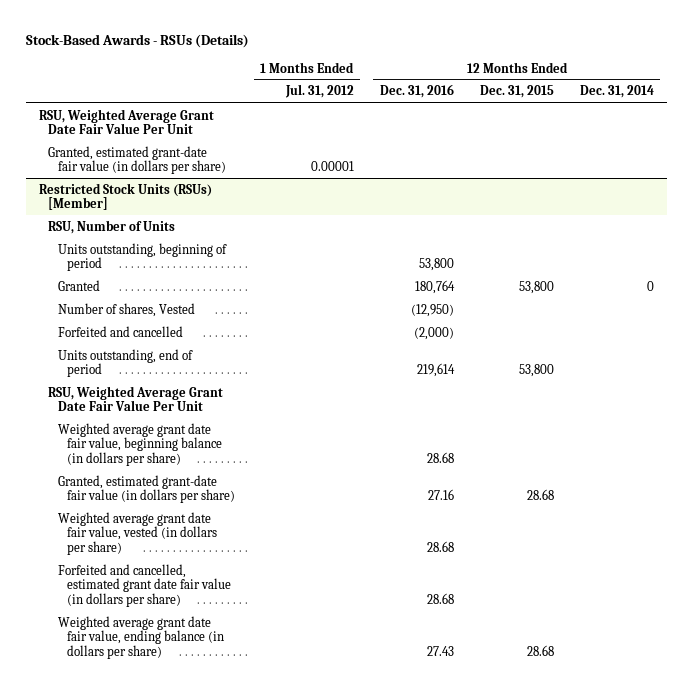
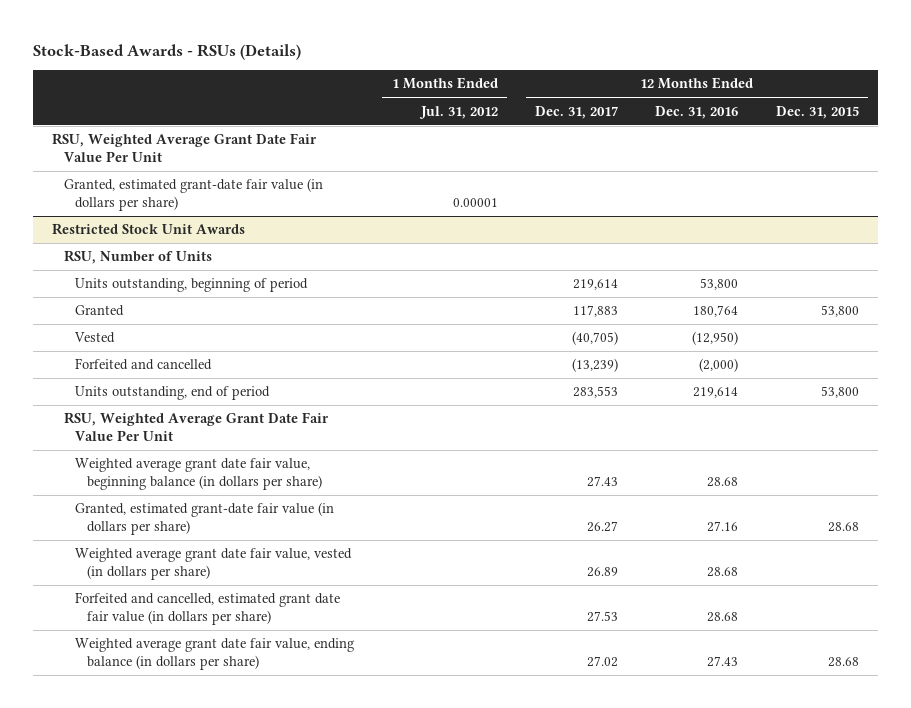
[579,85,654,99] Dec. 31, 2014 -> none
none -> [534,105,618,119] Dec. 31, 2017
[38,182,212,211] Restricted Stock Units (RSUs) [Member] -> [52,223,246,236] Restricted Stock Unit Awards
[57,302,195,317] Number of shares, Vested -> [74,332,116,344] Vested

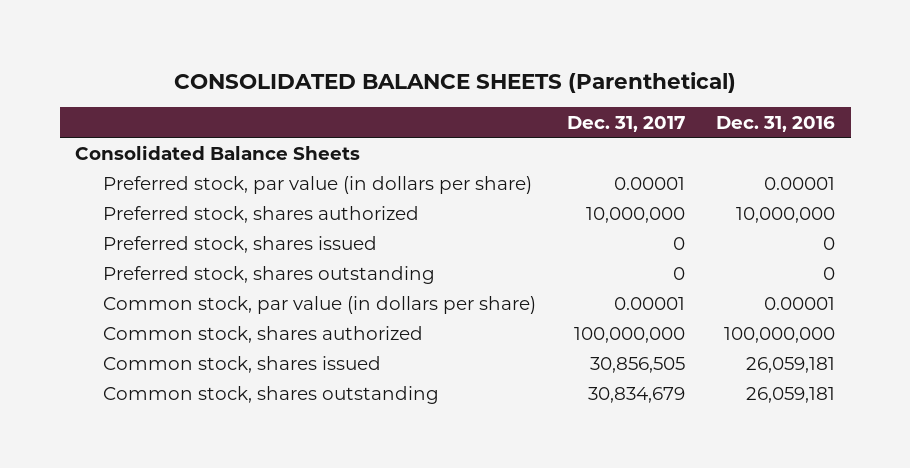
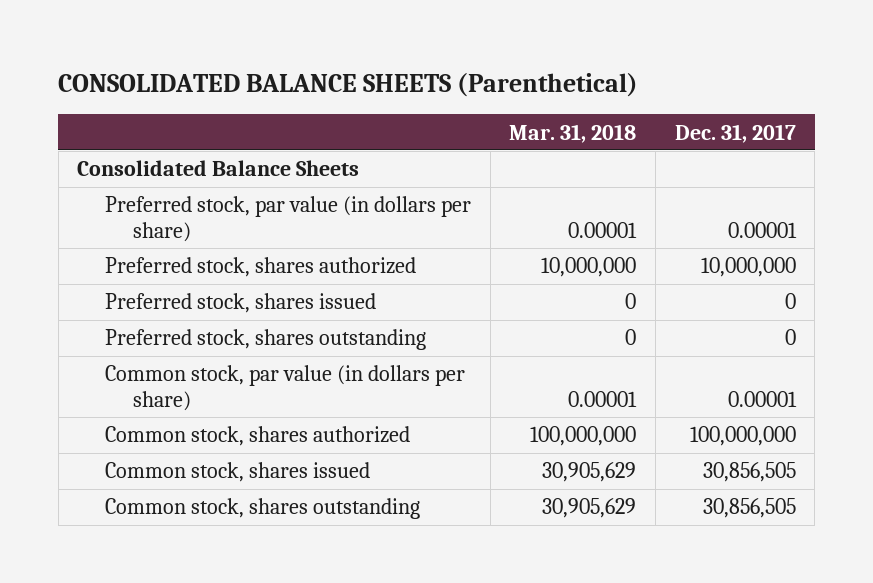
[716,115,836,132] Dec. 31, 2016 -> none
none -> [509,123,637,143] Mar. 31, 2018
[588,386,686,403] 30,834,679 -> [702,498,796,519] 30,856,505

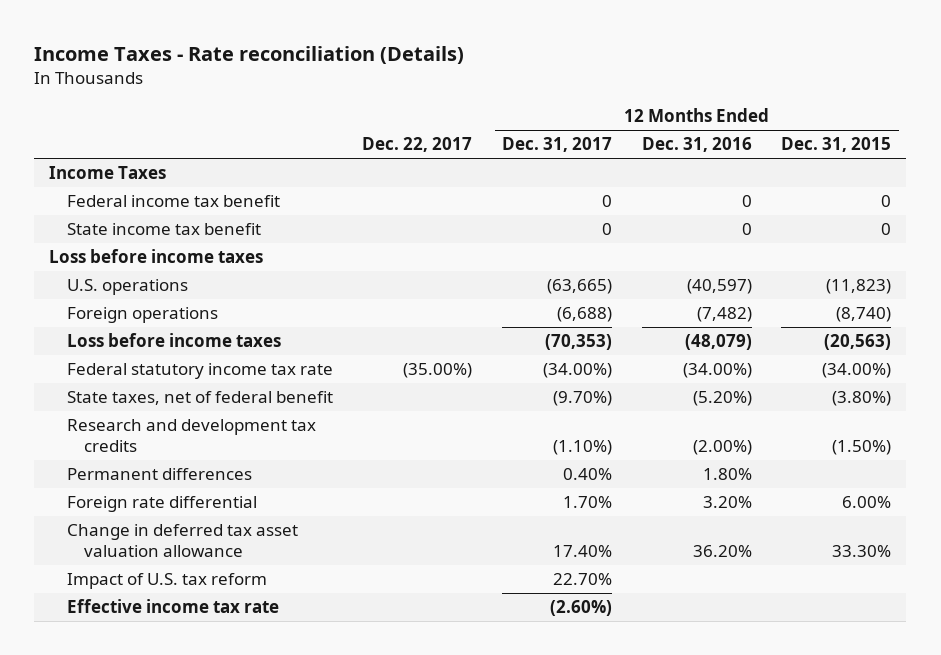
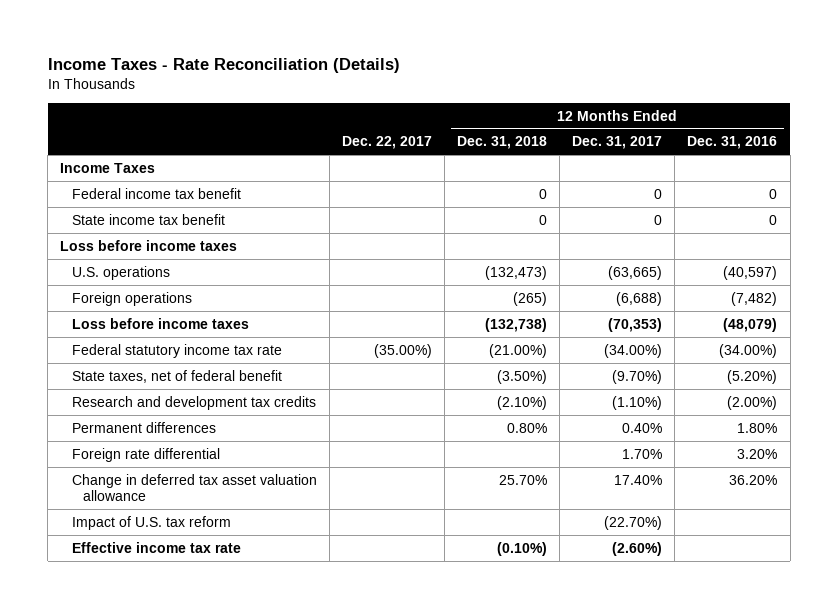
[34,46,465,65] Income Taxes - Rate reconciliation (Details) -> [47,57,400,73] Income Taxes - Rate Reconciliation (Details)
[781,137,892,153] Dec. 31, 2015 -> none
none -> [457,136,548,150] Dec. 31, 2018
[552,573,612,586] 22.70% -> [604,515,663,530] (22.70%)

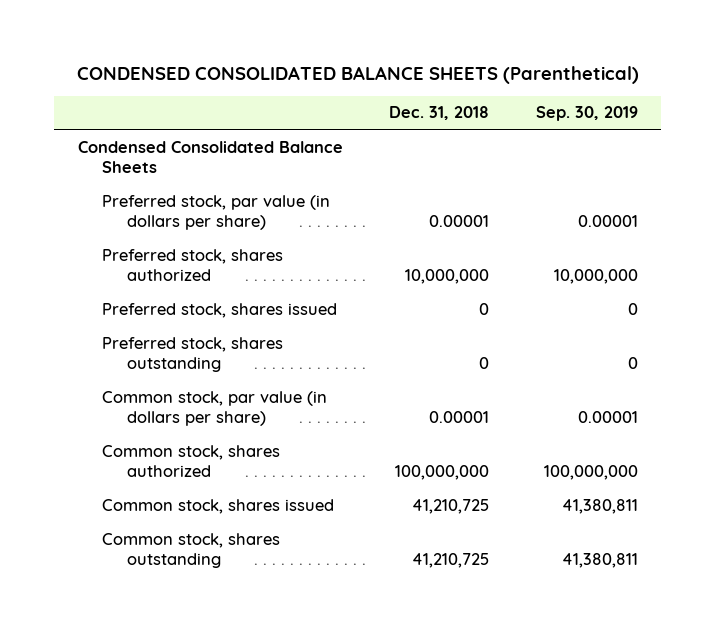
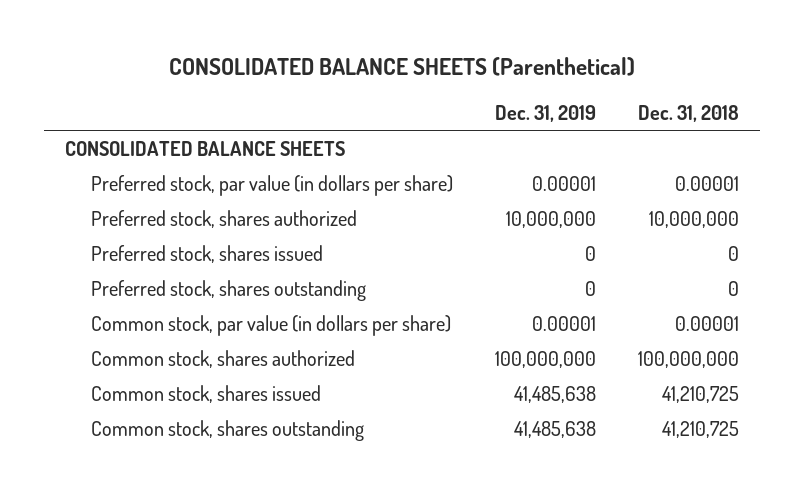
[76,65,639,84] CONDENSED CONSOLIDATED BALANCE SHEETS (Parenthetical) -> [168,56,635,76] CONSOLIDATED BALANCE SHEETS (Parenthetical)
[535,106,638,122] Sep. 30, 2019 -> none
none -> [495,104,597,122] Dec. 31, 2019
[77,140,343,174] Condensed Consolidated Balance Sheets -> [64,141,345,157] CONSOLIDATED BALANCE SHEETS

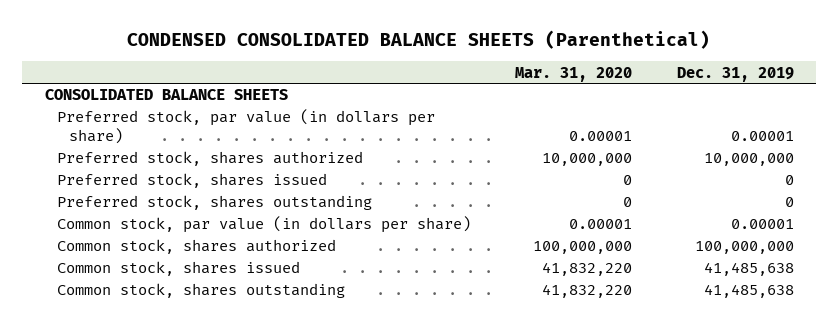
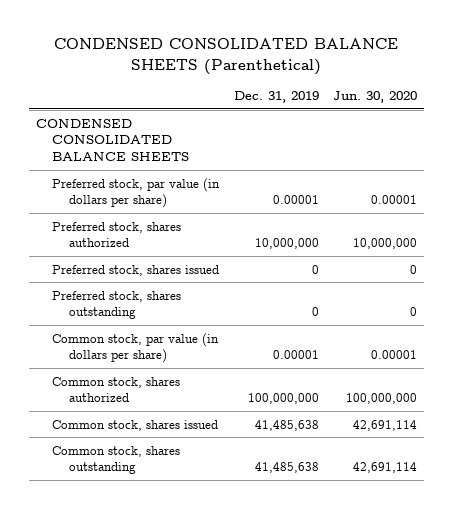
[515,66,633,82] Mar. 31, 2020 -> none
none -> [332,91,417,104] Jun. 30, 2020
[44,89,288,101] CONSOLIDATED BALANCE SHEETS -> [35,118,190,162] CONDENSED CONSOLIDATED BALANCE SHEETS

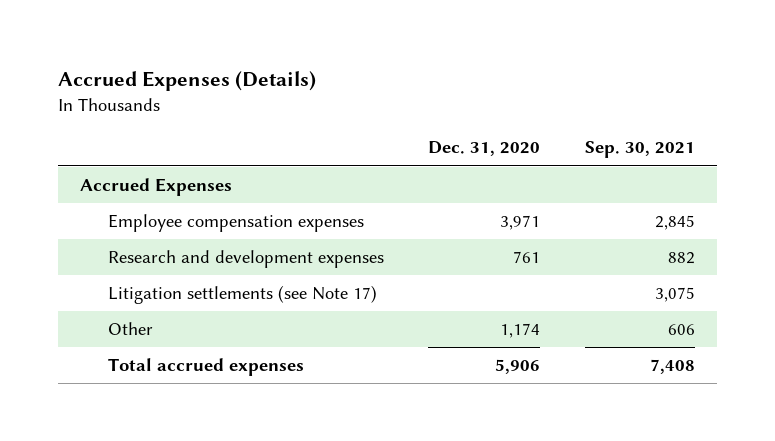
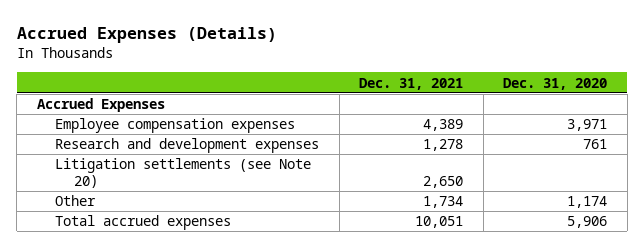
[584,141,695,159] Sep. 30, 2021 -> none
none -> [359,77,464,90] Dec. 31, 2021
[108,285,378,305] Litigation settlements (see Note 17) -> [55,158,312,188] Litigation settlements (see Note 20)

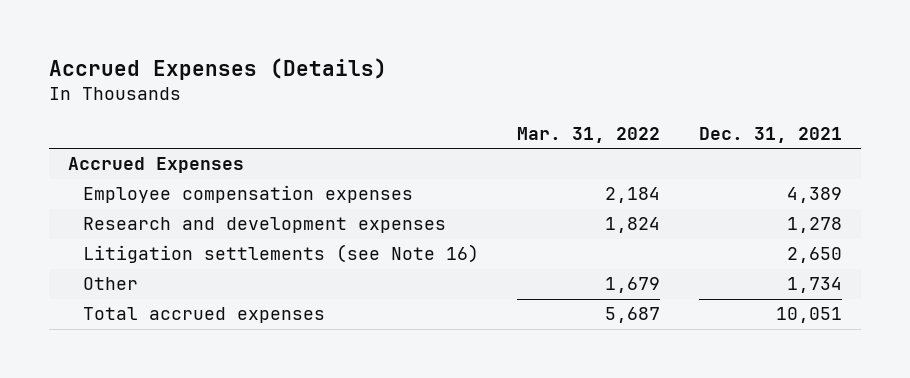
[503,77,608,90] Dec. 31, 2020 -> none
none -> [517,126,661,143] Mar. 31, 2022
[55,158,312,188] Litigation settlements (see Note 20) -> [82,244,479,264] Litigation settlements (see Note 16)

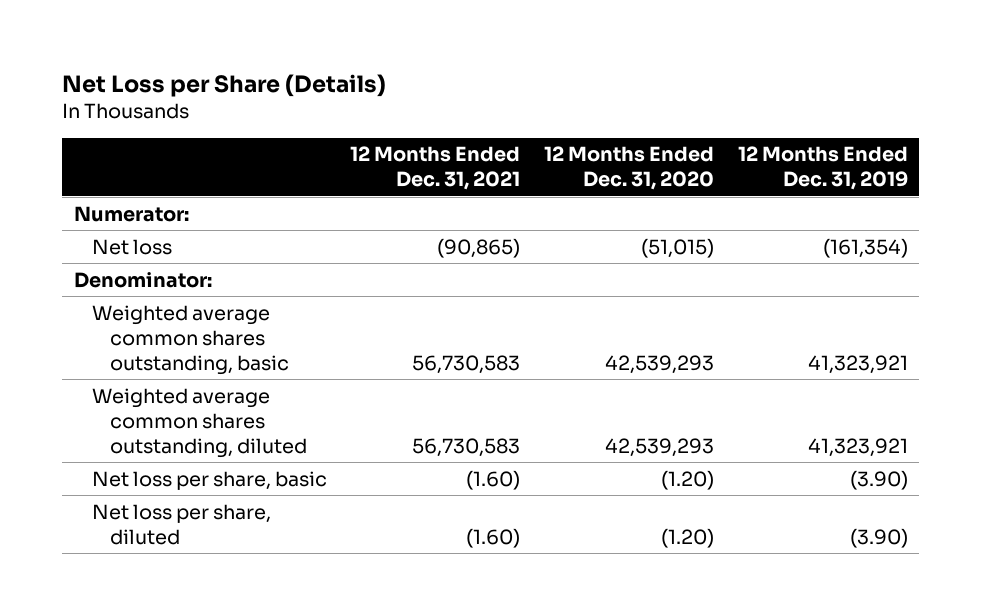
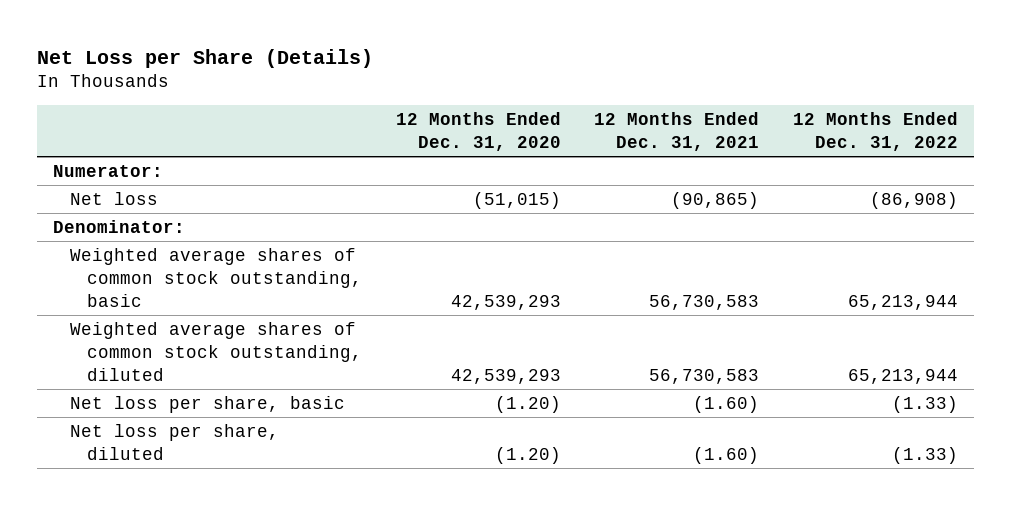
[737,146,908,191] 12 Months Ended Dec. 31, 2019 -> none
none -> [792,111,958,151] 12 Months Ended Dec. 31, 2022
[91,304,289,375] Weighted average common shares outstanding, basic -> [70,247,363,307] Weighted average shares of common stock outstanding, basic
[91,387,307,458] Weighted average common shares outstanding, diluted -> [70,321,363,381] Weighted average shares of common stock outstanding, diluted

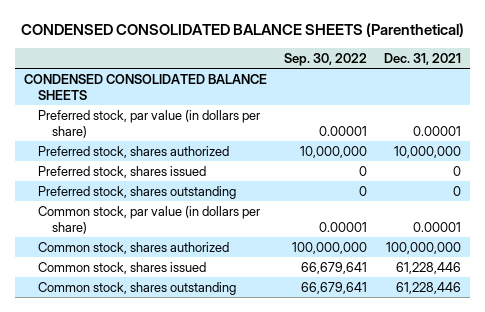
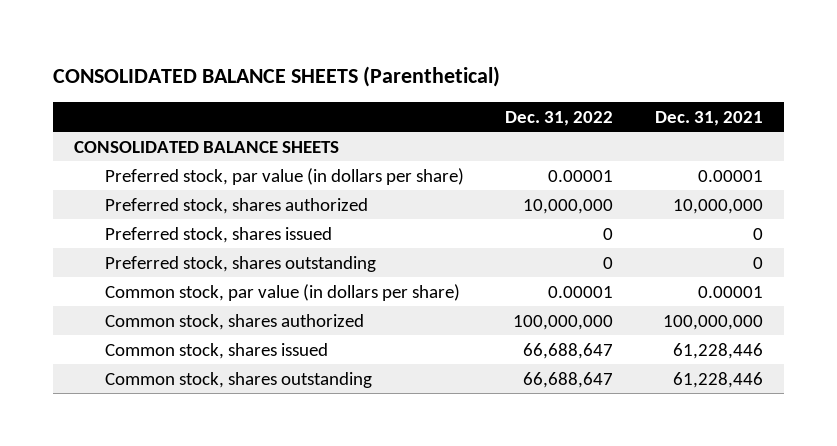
[20,23,464,38] CONDENSED CONSOLIDATED BALANCE SHEETS (Parenthetical) -> [53,65,501,87] CONSOLIDATED BALANCE SHEETS (Parenthetical)
[284,52,368,66] Sep. 30, 2022 -> none
none -> [505,111,614,127] Dec. 31, 2022
[23,73,267,100] CONDENSED CONSOLIDATED BALANCE SHEETS -> [73,140,339,153] CONSOLIDATED BALANCE SHEETS

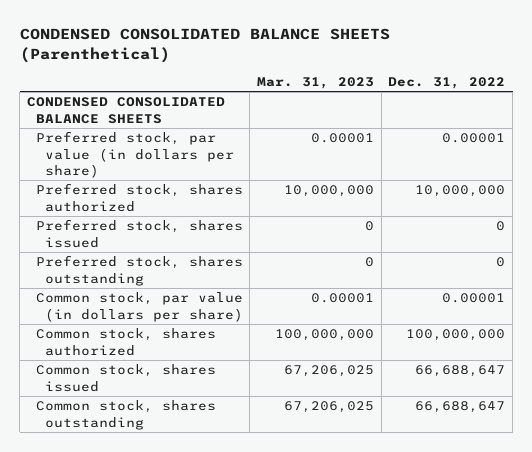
[53,65,501,87] CONSOLIDATED BALANCE SHEETS (Parenthetical) -> [19,28,390,63] CONDENSED CONSOLIDATED BALANCE SHEETS (Parenthetical)
[655,111,764,127] Dec. 31, 2021 -> none
none -> [257,76,375,89] Mar. 31, 2023
[73,140,339,153] CONSOLIDATED BALANCE SHEETS -> [26,97,225,124] CONDENSED CONSOLIDATED BALANCE SHEETS

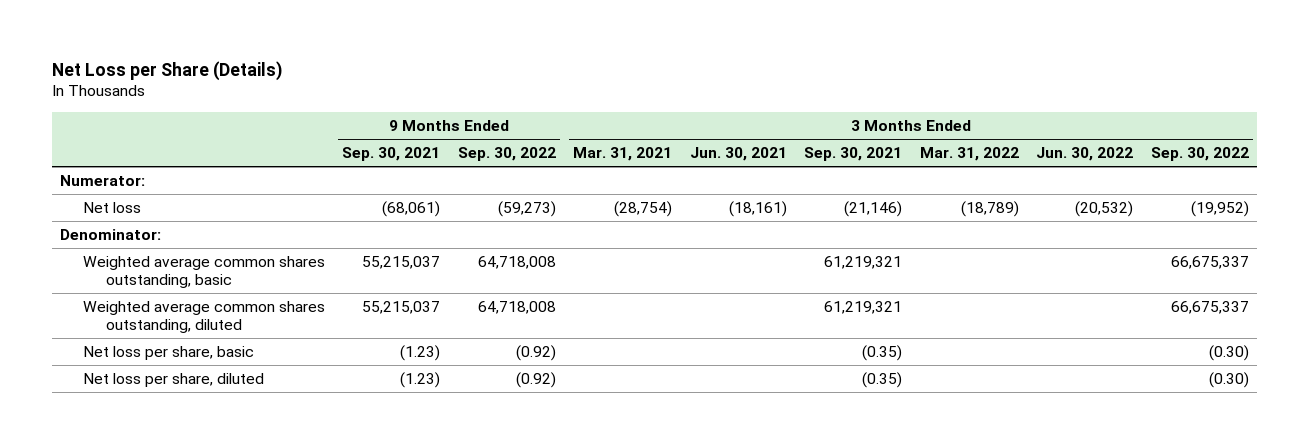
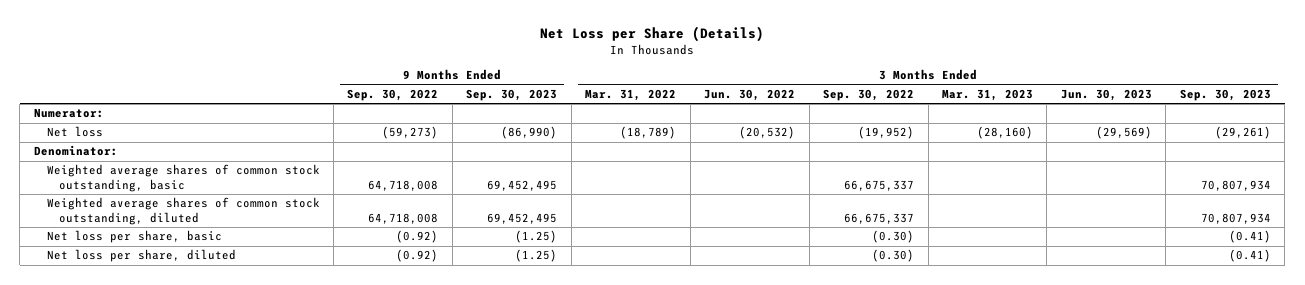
[342,147,441,162] Sep. 30, 2021 -> none
[573,147,673,162] Mar. 31, 2021 -> none
[689,147,787,162] Jun. 30, 2021 -> none
[804,147,903,162] Sep. 30, 2021 -> none
none -> [466,88,558,101] Sep. 30, 2023
none -> [941,88,1033,101] Mar. 31, 2023
none -> [1060,88,1152,101] Jun. 30, 2023
none -> [1179,88,1271,101] Sep. 30, 2023
[83,256,326,288] Weighted average common shares outstanding, basic -> [46,164,320,192] Weighted average shares of common stock outstanding, basic
[83,301,326,333] Weighted average common shares outstanding, diluted -> [46,197,320,225] Weighted average shares of common stock outstanding, diluted

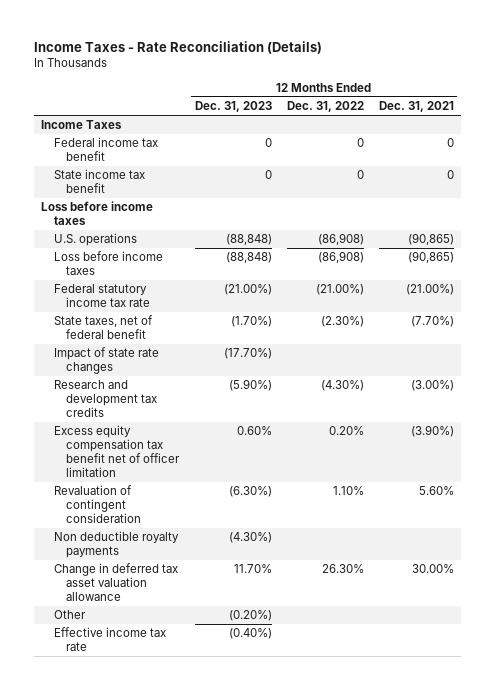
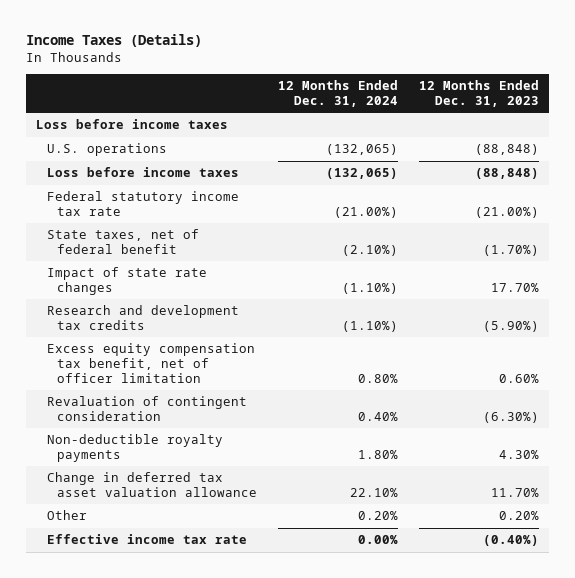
[33,40,322,54] Income Taxes - Rate Reconciliation (Details) -> [26,34,203,48] Income Taxes (Details)
[286,101,364,113] Dec. 31, 2022 -> none
[378,101,454,113] Dec. 31, 2021 -> none
none -> [277,80,398,108] 12 Months Ended Dec. 31, 2024
[41,120,123,130] Income Taxes -> none
[53,137,158,162] Federal income tax benefit -> none
[53,169,145,194] State income tax benefit -> none
[223,348,272,360] (17.70%) -> [490,282,539,292] 17.70%
[53,425,181,477] Excess equity compensation tax benefit net of officer limitation -> [46,343,255,383] Excess equity compensation tax benefit, net of officer limitation
[53,531,179,559] Non deductible royalty payments -> [46,434,223,462] Non-deductible royalty payments
[228,532,272,544] (4.30%) -> [498,449,539,459] 4.30%
[228,610,272,622] (0.20%) -> [498,511,539,521] 0.20%

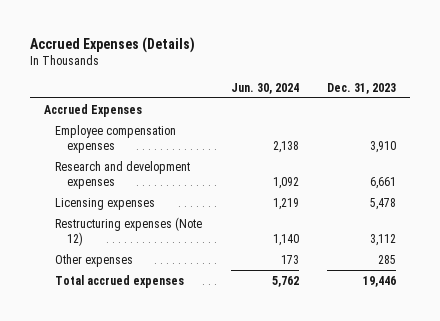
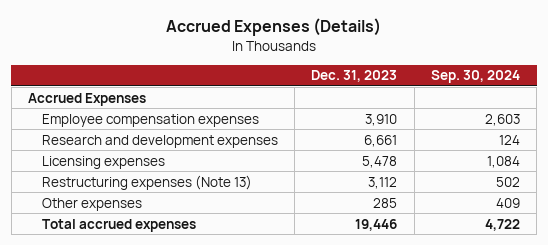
[230,82,299,94] Jun. 30, 2024 -> none
none -> [431,70,521,84] Sep. 30, 2024
[55,216,203,247] Restructuring expenses (Note 12) -> [41,174,252,190] Restructuring expenses (Note 13)

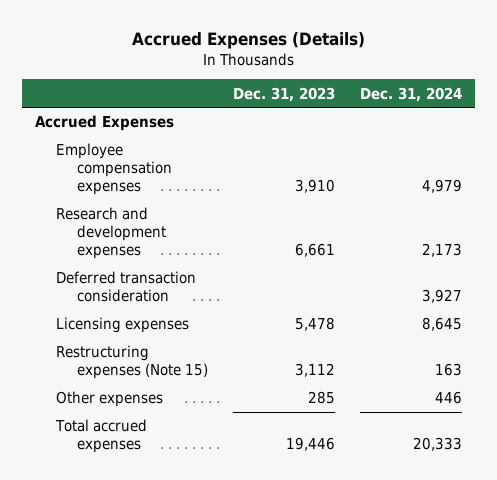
[431,70,521,84] Sep. 30, 2024 -> none
none -> [360,86,463,102] Dec. 31, 2024
none -> [55,271,196,303] Deferred transaction consideration
[41,174,252,190] Restructuring expenses (Note 13) -> [55,345,208,380] Restructuring expenses (Note 15)

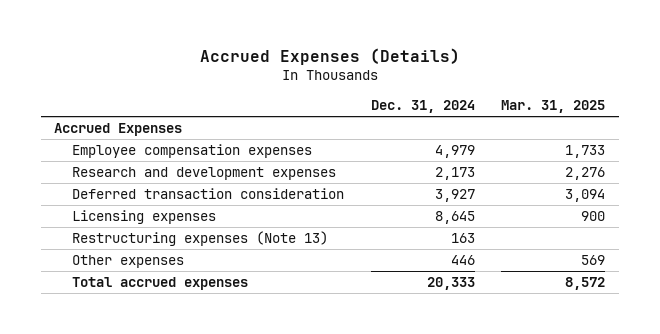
[232,86,335,102] Dec. 31, 2023 -> none
none -> [501,99,606,113] Mar. 31, 2025
[55,345,208,380] Restructuring expenses (Note 15) -> [71,231,328,247] Restructuring expenses (Note 13)

